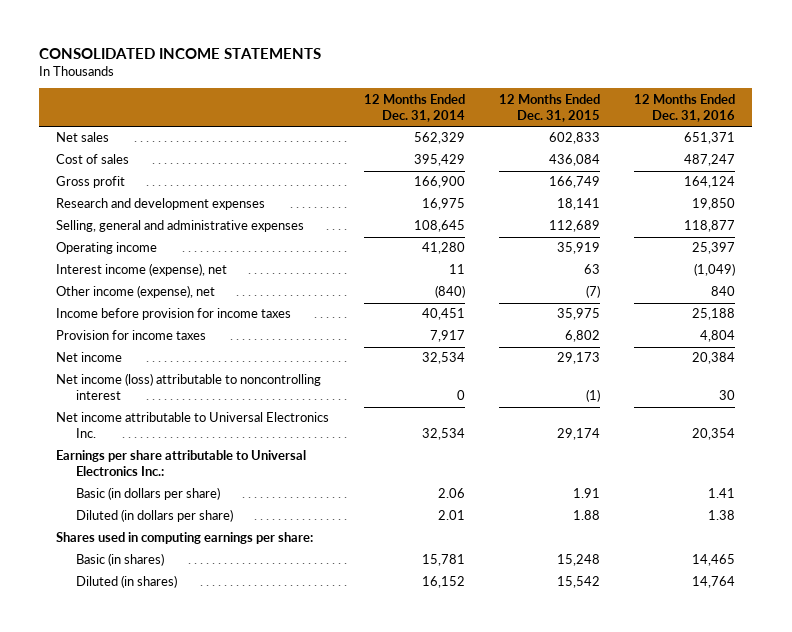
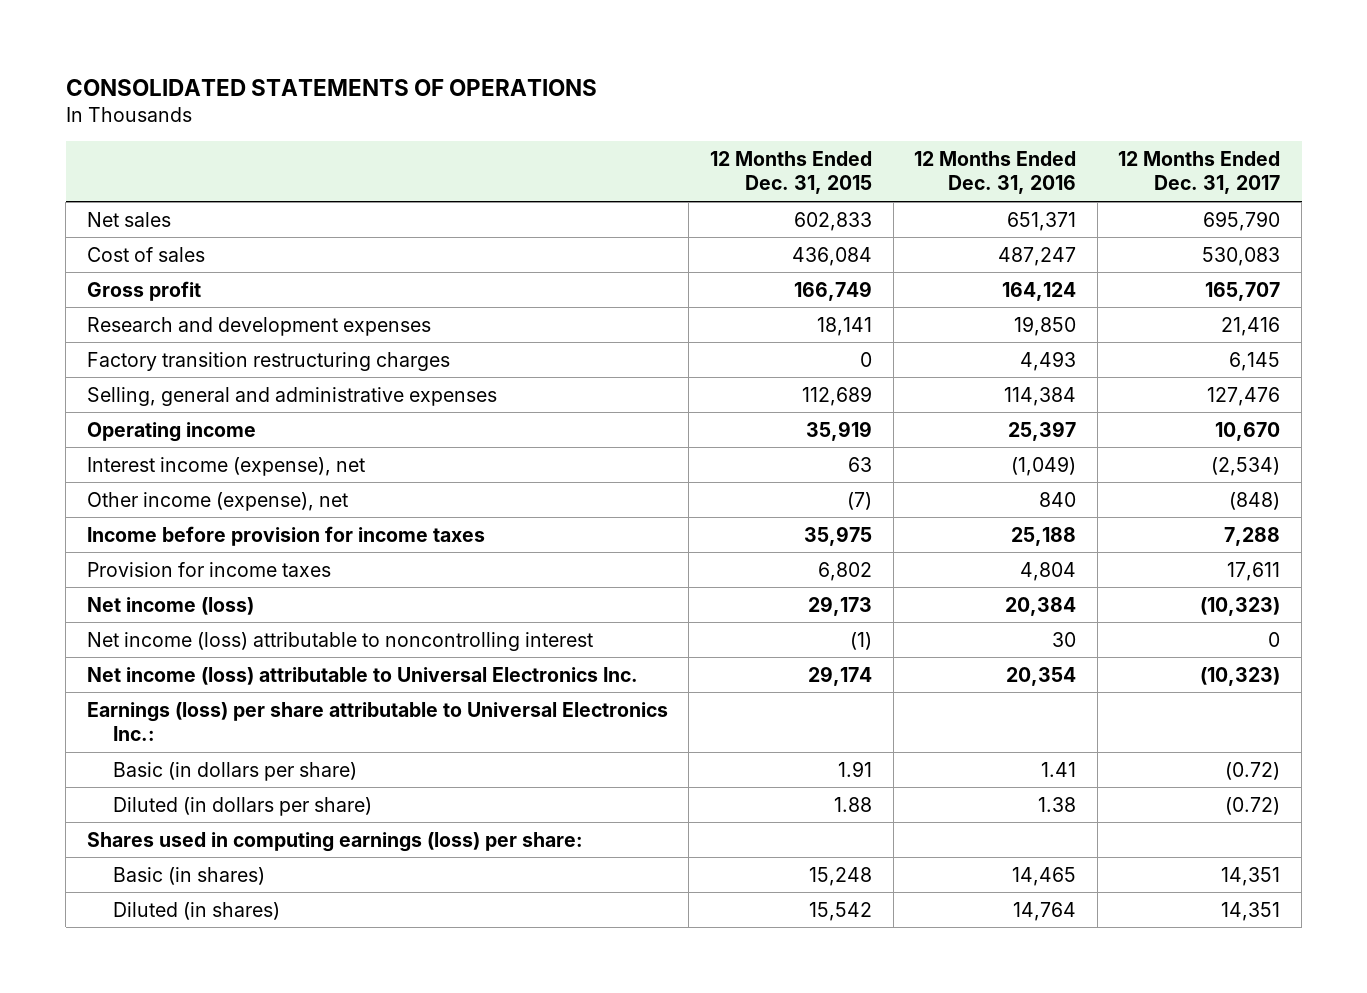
[39,47,322,59] CONSOLIDATED INCOME STATEMENTS -> [65,78,597,96] CONSOLIDATED STATEMENTS OF OPERATIONS
[363,93,465,122] 12 Months Ended Dec. 31, 2014 -> none
none -> [1118,151,1281,195] 12 Months Ended Dec. 31, 2017
none -> [86,351,450,371] Factory transition restructuring charges
[684,220,736,233] 118,877 -> [1004,386,1077,406] 114,384
[56,352,123,363] Net income -> [86,596,254,615] Net income (loss)
[56,412,330,439] Net income attributable to Universal Electronics Inc. -> [86,666,638,685] Net income (loss) attributable to Universal Electronics Inc.
[56,450,307,477] Earnings per share attributable to Universal Electronics Inc.: -> [86,701,668,741] Earnings (loss) per share attributable to Universal Electronics Inc.:
[56,532,314,545] Shares used in computing earnings per share: -> [86,831,583,852] Shares used in computing earnings (loss) per share:

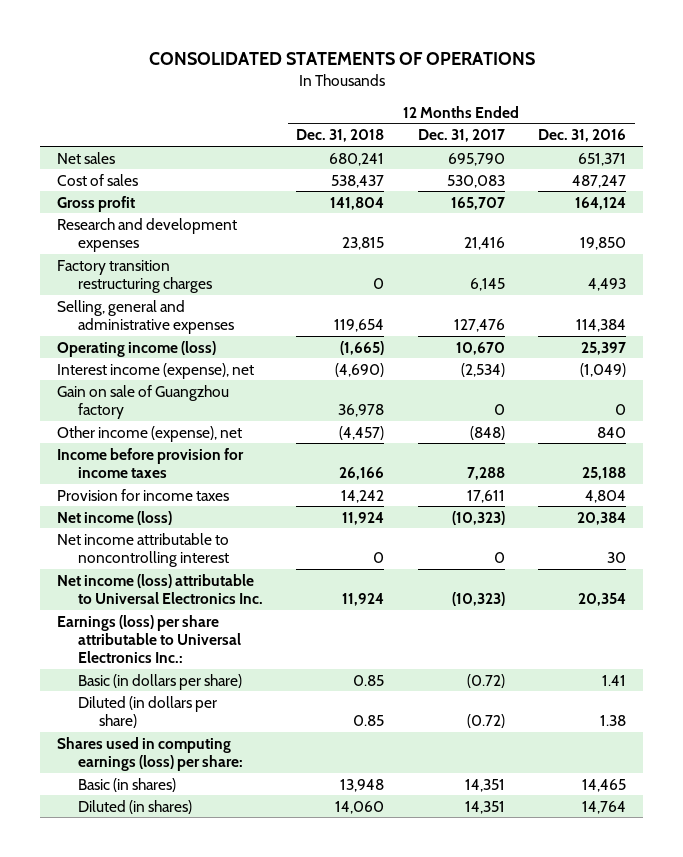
[709,151,872,195] 12 Months Ended Dec. 31, 2015 -> none
none -> [296,129,385,143] Dec. 31, 2018
[86,421,256,442] Operating income -> [56,340,216,357] Operating income (loss)
none -> [56,384,229,419] Gain on sale of Guangzhou factory
[86,631,593,651] Net income (loss) attributable to noncontrolling interest -> [56,532,229,567] Net income attributable to noncontrolling interest

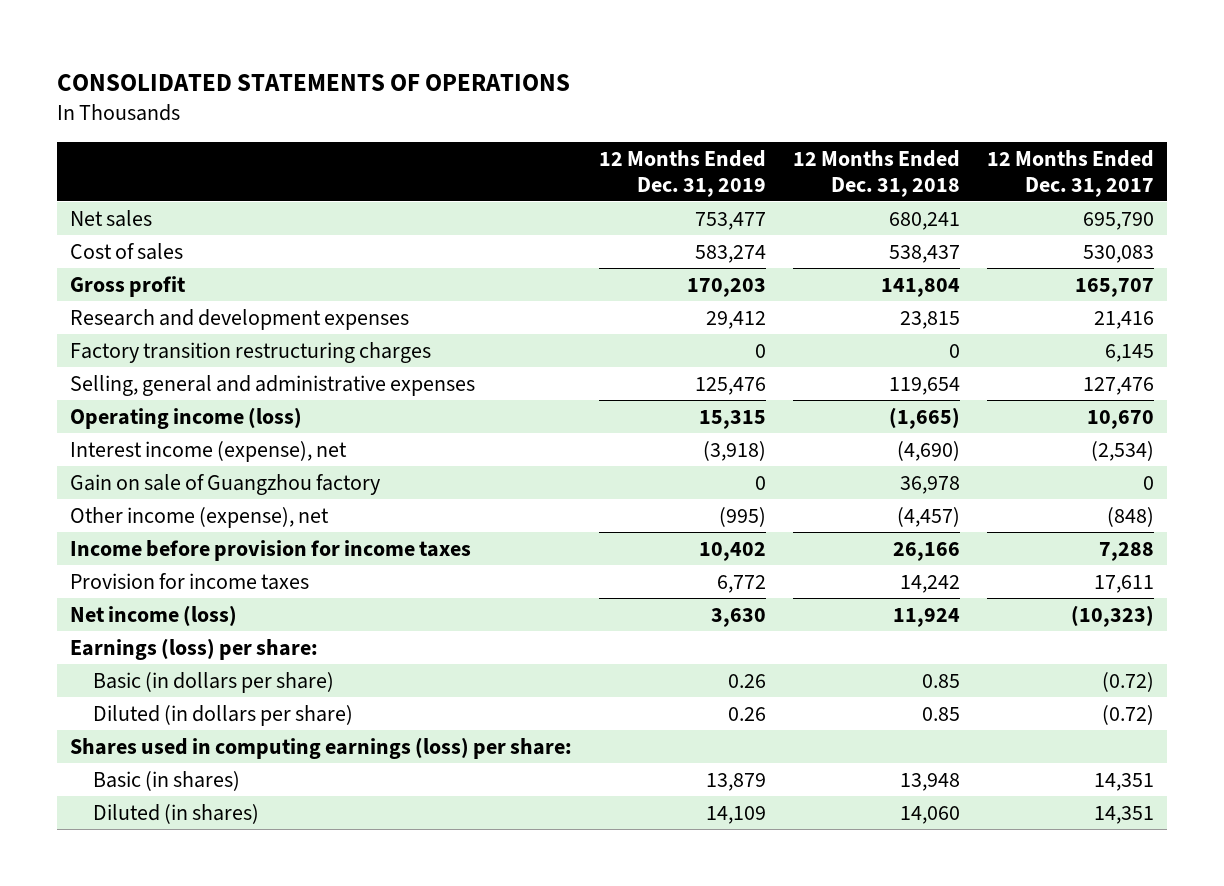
[538,129,627,143] Dec. 31, 2016 -> none
none -> [598,149,766,197] 12 Months Ended Dec. 31, 2019
[56,532,229,567] Net income attributable to noncontrolling interest -> none
[56,573,263,604] Net income (loss) attributable to Universal Electronics Inc. -> none
[56,614,241,664] Earnings (loss) per share attributable to Universal Electronics Inc.: -> [70,637,319,660] Earnings (loss) per share:

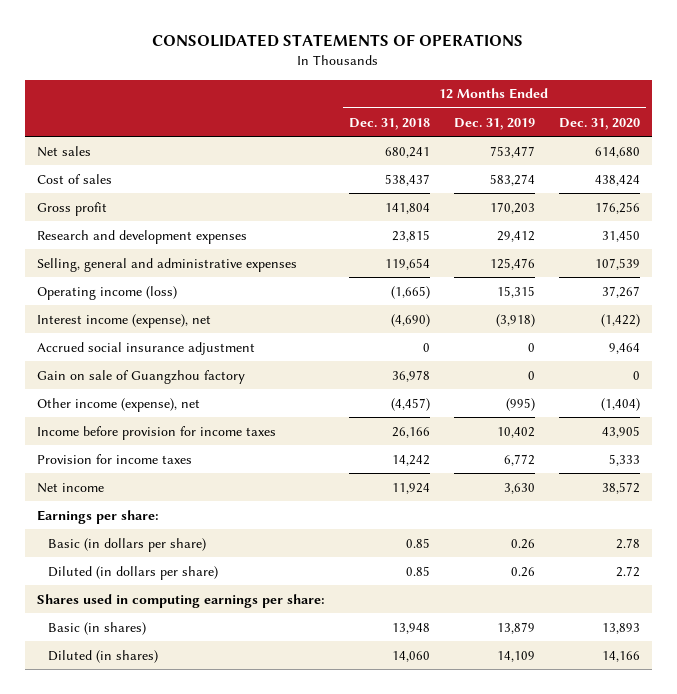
[986,149,1154,197] 12 Months Ended Dec. 31, 2017 -> none
none -> [559,117,641,130] Dec. 31, 2020
[70,341,432,363] Factory transition restructuring charges -> none
none -> [36,341,255,355] Accrued social insurance adjustment
[70,604,238,626] Net income (loss) -> [36,482,104,493] Net income
[70,637,319,660] Earnings (loss) per share: -> [36,509,159,524] Earnings per share:
[70,736,573,759] Shares used in computing earnings (loss) per share: -> [36,593,325,608] Shares used in computing earnings per share:

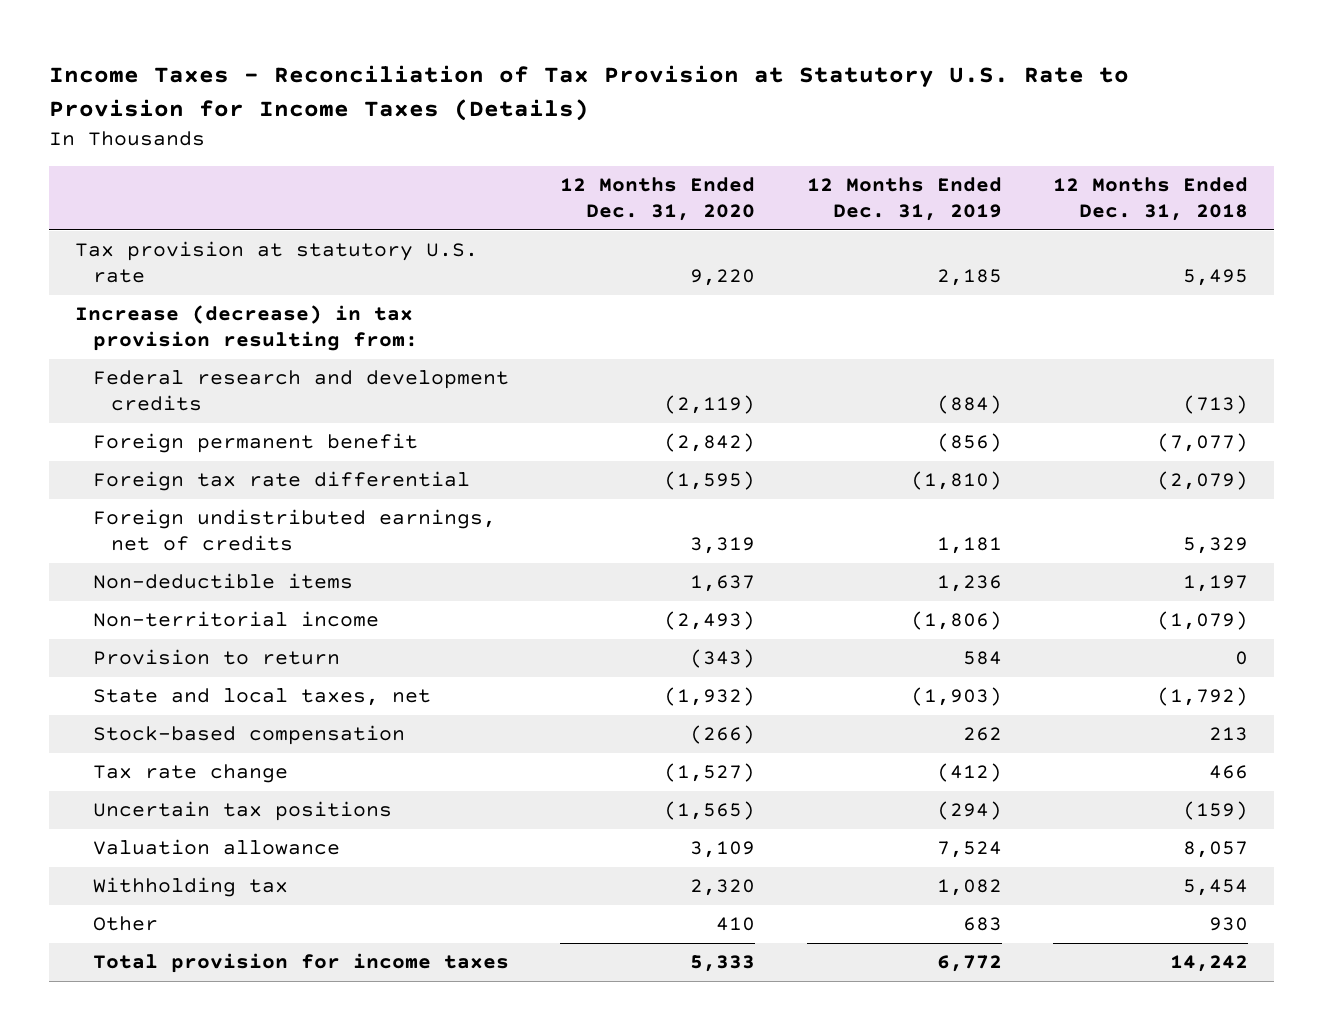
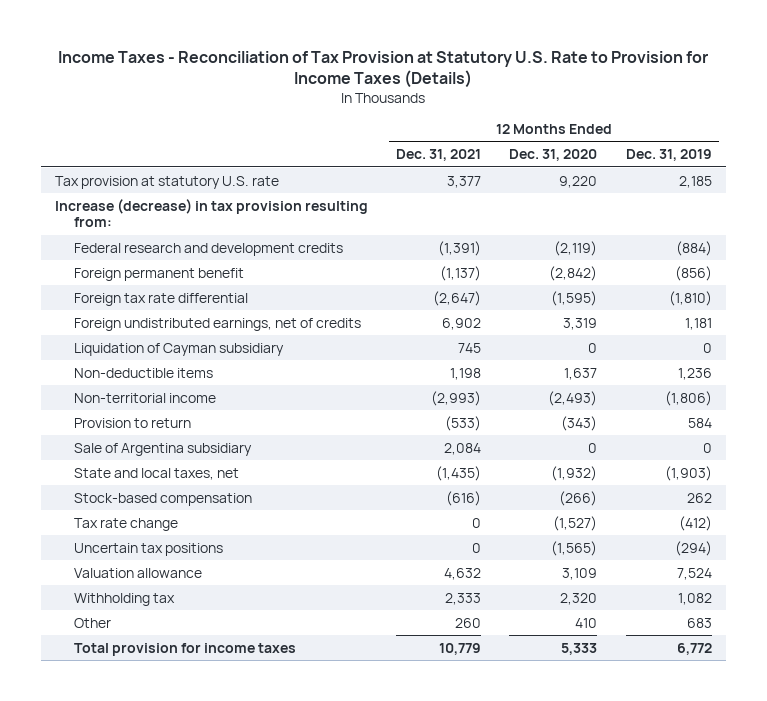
[1053,177,1249,222] 12 Months Ended Dec. 31, 2018 -> none
none -> [396,149,482,162] Dec. 31, 2021
none -> [74,342,285,356] Liquidation of Cayman subsidiary
none -> [74,442,253,456] Sale of Argentina subsidiary

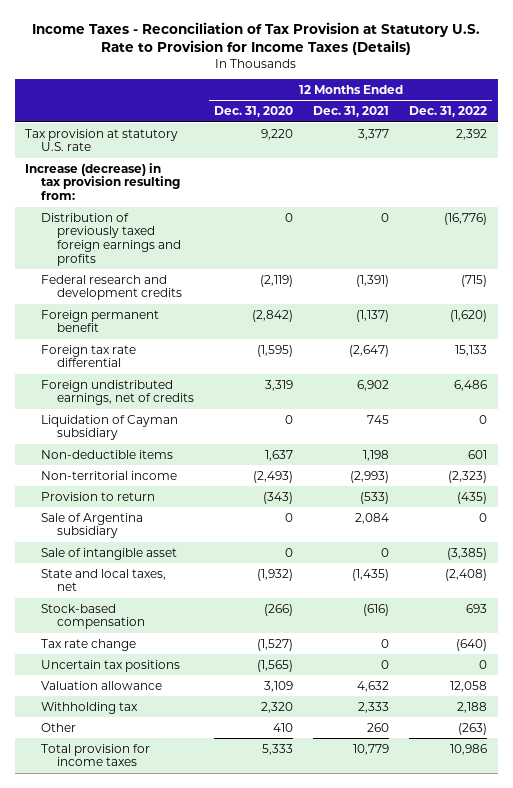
[625,149,712,162] Dec. 31, 2019 -> none
none -> [409,106,488,118] Dec. 31, 2022
none -> [41,212,182,266] Distribution of previously taxed foreign earnings and profits
none -> [41,547,178,560] Sale of intangible asset

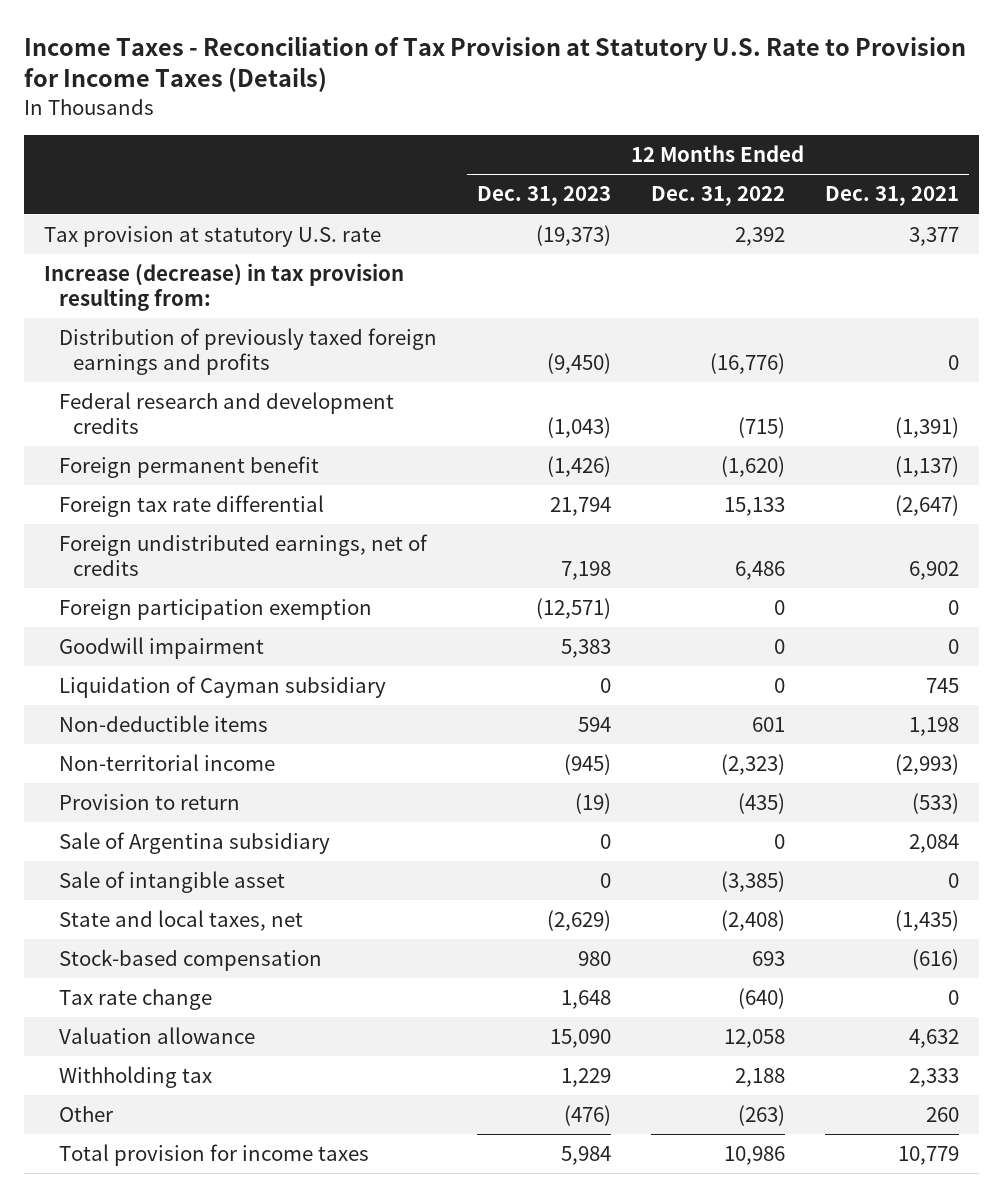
[214,106,294,118] Dec. 31, 2020 -> none
none -> [476,186,611,207] Dec. 31, 2023
none -> [58,599,372,621] Foreign participation exemption
none -> [58,637,264,660] Goodwill impairment
[41,659,181,672] Uncertain tax positions -> none

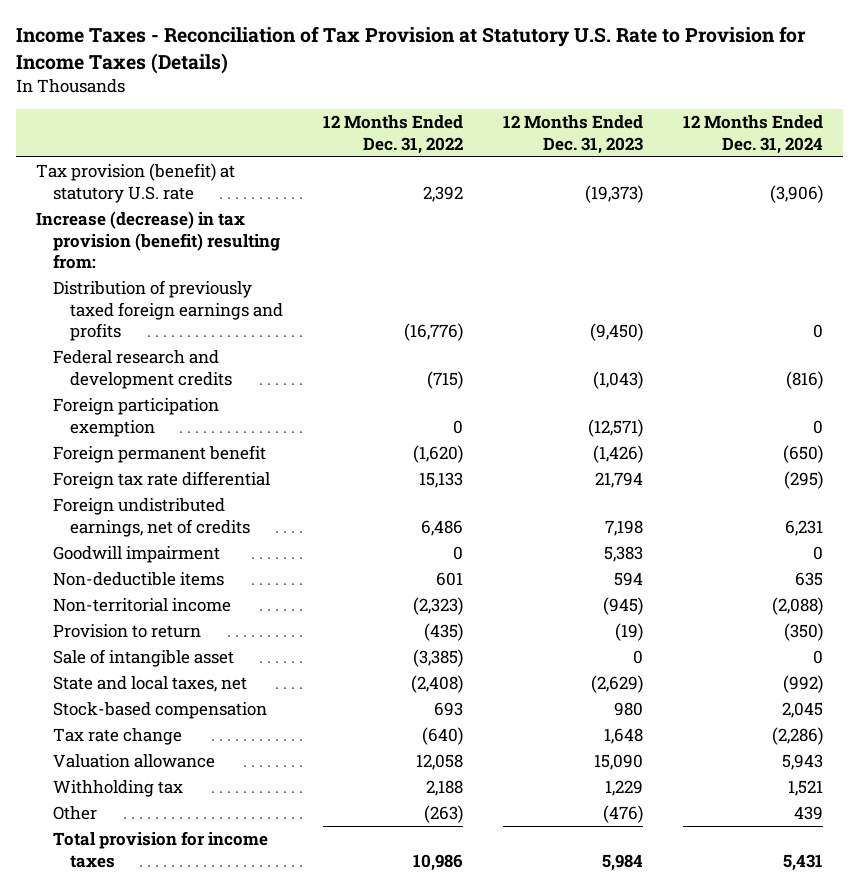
[825,186,960,207] Dec. 31, 2021 -> none
none -> [682,115,823,155] 12 Months Ended Dec. 31, 2024
[44,226,382,248] Tax provision at statutory U.S. rate -> [35,163,235,203] Tax provision (benefit) at statutory U.S. rate
[44,263,405,311] Increase (decrease) in tax provision resulting from: -> [35,211,280,270] Increase (decrease) in tax provision (benefit) resulting from:
[58,599,372,621] Foreign participation exemption -> [52,398,219,437] Foreign participation exemption
[58,676,386,699] Liquidation of Cayman subsidiary -> none
[58,832,330,855] Sale of Argentina subsidiary -> none

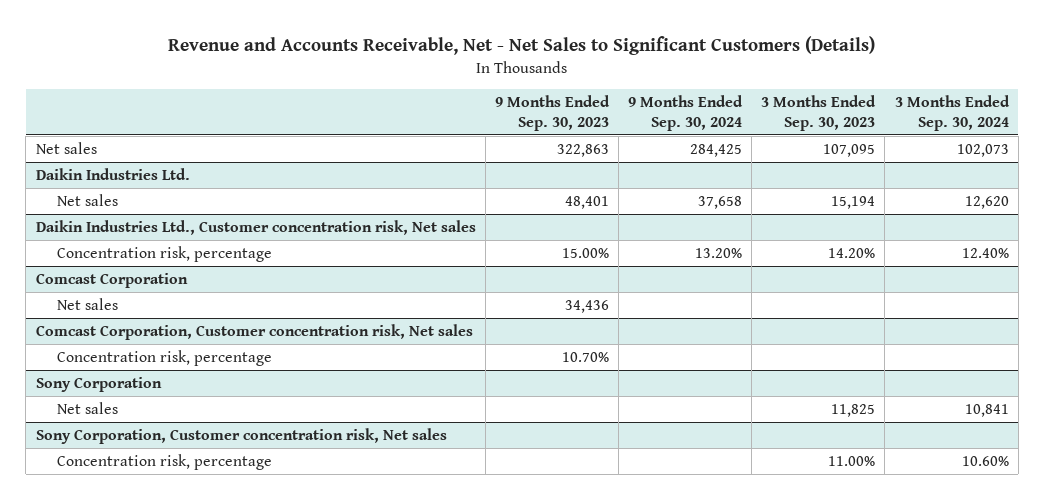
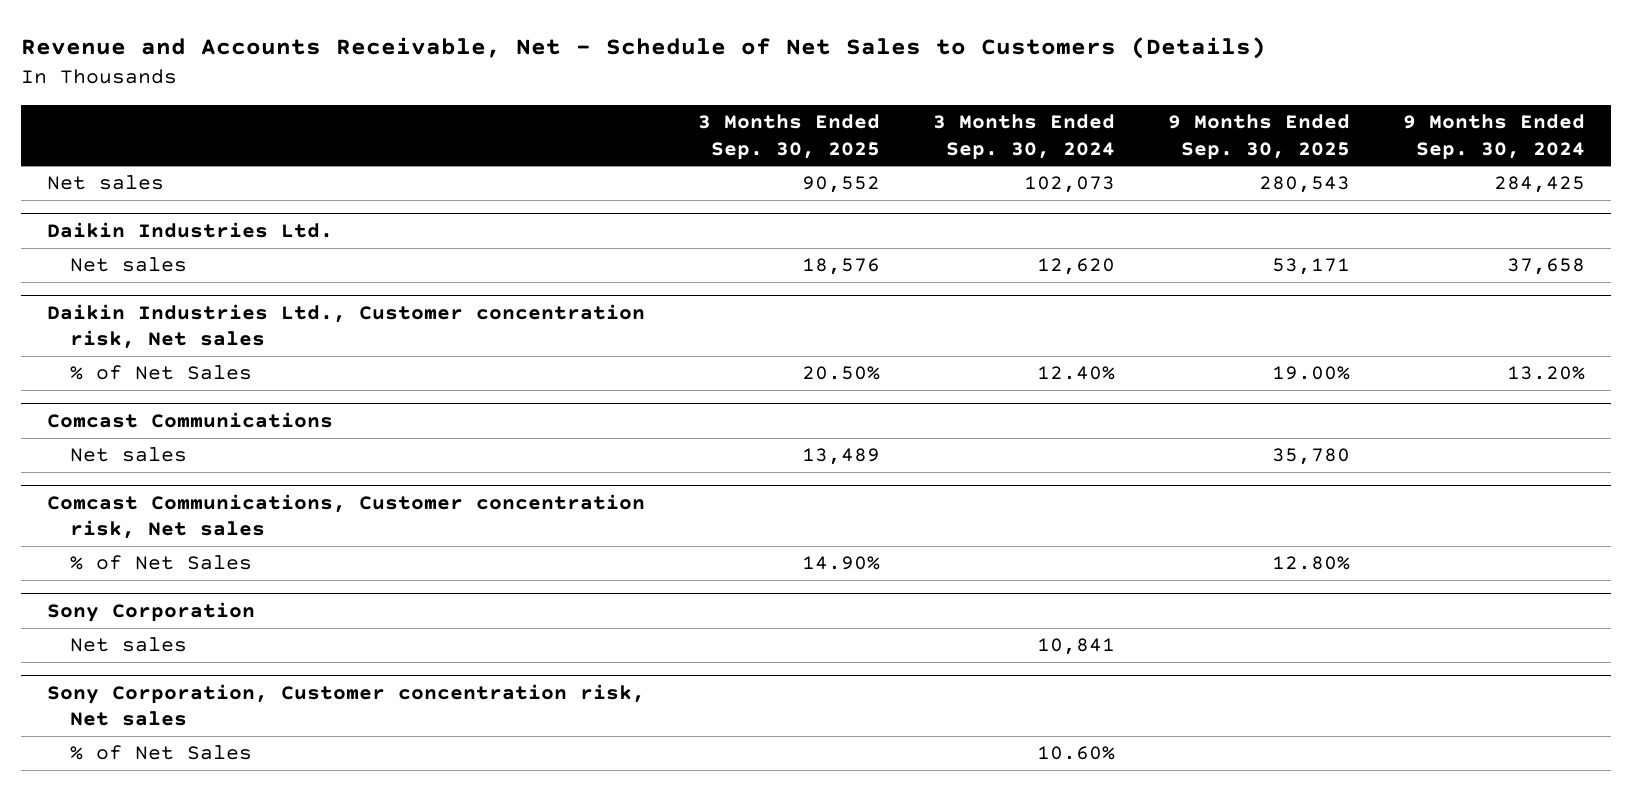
[168,36,876,56] Revenue and Accounts Receivable, Net - Net Sales to Significant Customers (Details) -> [21,37,1267,60] Revenue and Accounts Receivable, Net - Schedule of Net Sales to Customers (Details)
[494,94,610,131] 9 Months Ended Sep. 30, 2023 -> none
[761,94,877,131] 3 Months Ended Sep. 30, 2023 -> none
none -> [698,113,881,160] 3 Months Ended Sep. 30, 2025
none -> [1168,113,1351,160] 9 Months Ended Sep. 30, 2025
[35,272,188,288] Comcast Corporation -> none
[57,245,273,262] Concentration risk, percentage -> [69,365,252,381] % of Net Sales
none -> [47,411,334,428] Comcast Communications
[35,323,473,340] Comcast Corporation, Customer concentration risk, Net sales -> [47,493,646,540] Comcast Communications, Customer concentration risk, Net sales
[57,349,273,366] Concentration risk, percentage -> [69,555,252,571] % of Net Sales
[57,453,273,470] Concentration risk, percentage -> [69,745,252,761] % of Net Sales

